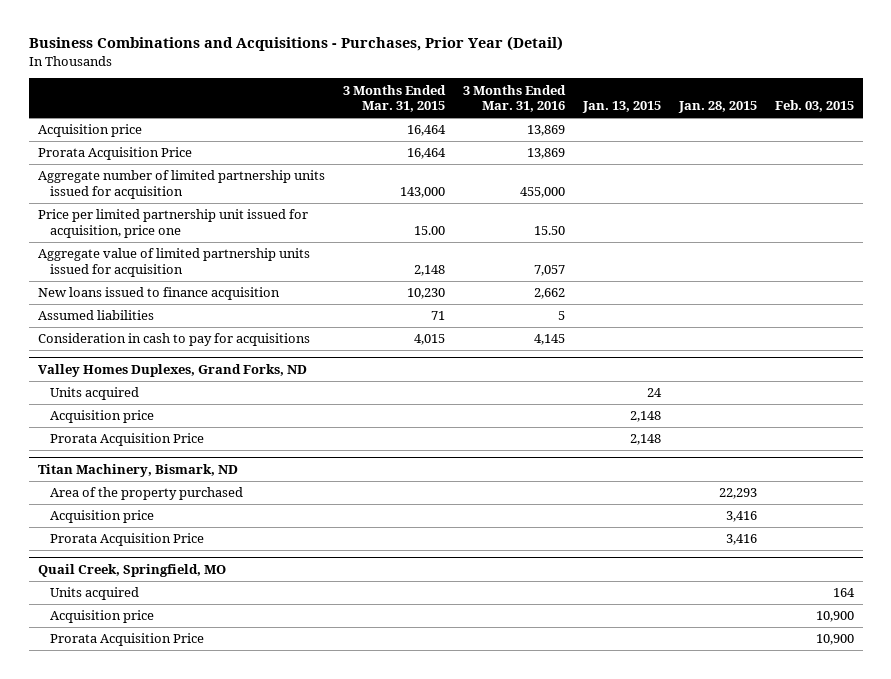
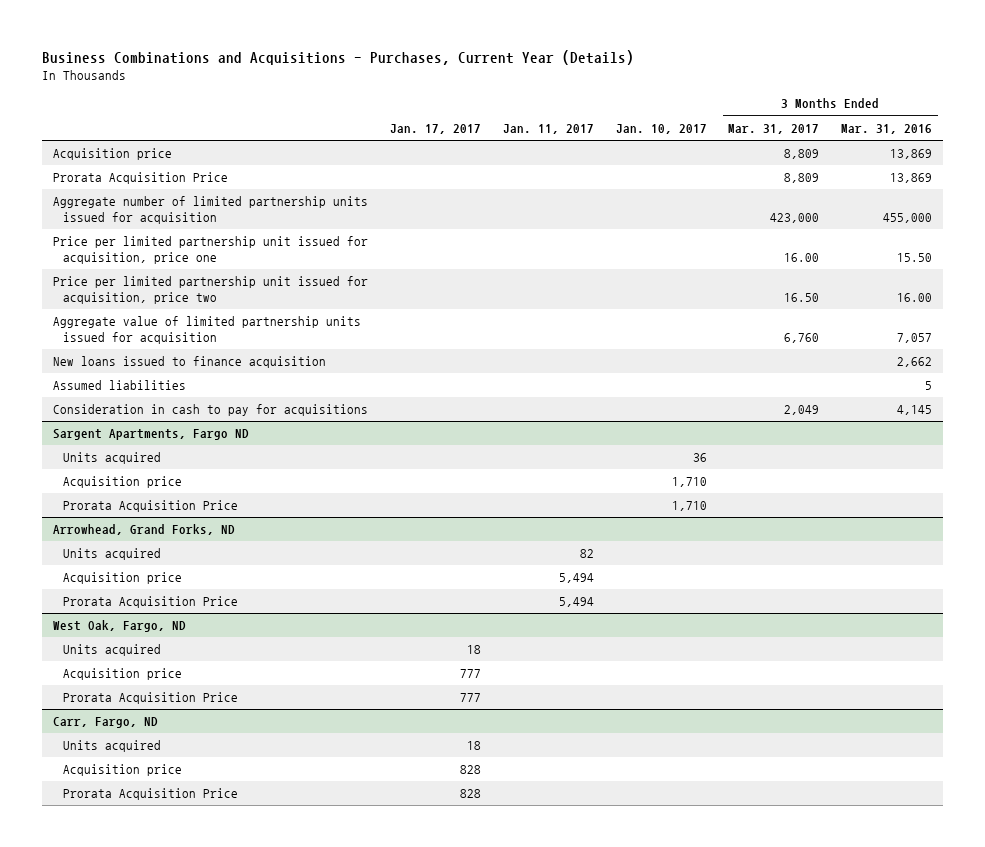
[28,36,563,52] Business Combinations and Acquisitions - Purchases, Prior Year (Detail) -> [42,49,635,65] Business Combinations and Acquisitions - Purchases, Current Year (Details)
[342,84,446,113] 3 Months Ended Mar. 31, 2015 -> none
[581,101,661,114] Jan. 13, 2015 -> none
[677,101,757,114] Jan. 28, 2015 -> none
[774,100,854,113] Feb. 03, 2015 -> none
none -> [389,123,481,134] Jan. 17, 2017
none -> [502,123,594,134] Jan. 11, 2017
none -> [615,123,707,134] Jan. 10, 2017
none -> [728,123,820,134] Mar. 31, 2017
none -> [53,276,369,304] Price per limited partnership unit issued for acquisition, price two
[37,364,307,378] Valley Homes Duplexes, Grand Forks, ND -> none
[49,387,139,401] Units acquired -> none
[49,410,154,424] Acquisition price -> none
[49,433,204,447] Prorata Acquisition Price -> none
[37,464,238,478] Titan Machinery, Bismark, ND -> none
[49,487,243,501] Area of the property purchased -> none
[49,510,154,524] Acquisition price -> none
[49,533,204,547] Prorata Acquisition Price -> none
[37,564,226,578] Quail Creek, Springfield, MO -> none
[49,587,139,601] Units acquired -> none
[49,610,154,624] Acquisition price -> none
[49,633,204,647] Prorata Acquisition Price -> none
none -> [53,429,250,441] Sargent Apartments, Fargo ND
none -> [62,452,161,465] Units acquired
none -> [62,476,182,489] Acquisition price
none -> [62,500,238,513] Prorata Acquisition Price
none -> [53,524,236,536] Arrowhead, Grand Forks, ND
none -> [62,548,161,561] Units acquired
none -> [62,572,182,585] Acquisition price
none -> [62,596,238,609] Prorata Acquisition Price
none -> [53,620,187,633] West Oak, Fargo, ND
none -> [62,644,161,657] Units acquired
none -> [62,668,182,681] Acquisition price
none -> [62,692,238,705] Prorata Acquisition Price
none -> [53,717,159,729] Carr, Fargo, ND
none -> [62,740,161,753] Units acquired
none -> [62,764,182,777] Acquisition price
none -> [62,788,238,801] Prorata Acquisition Price

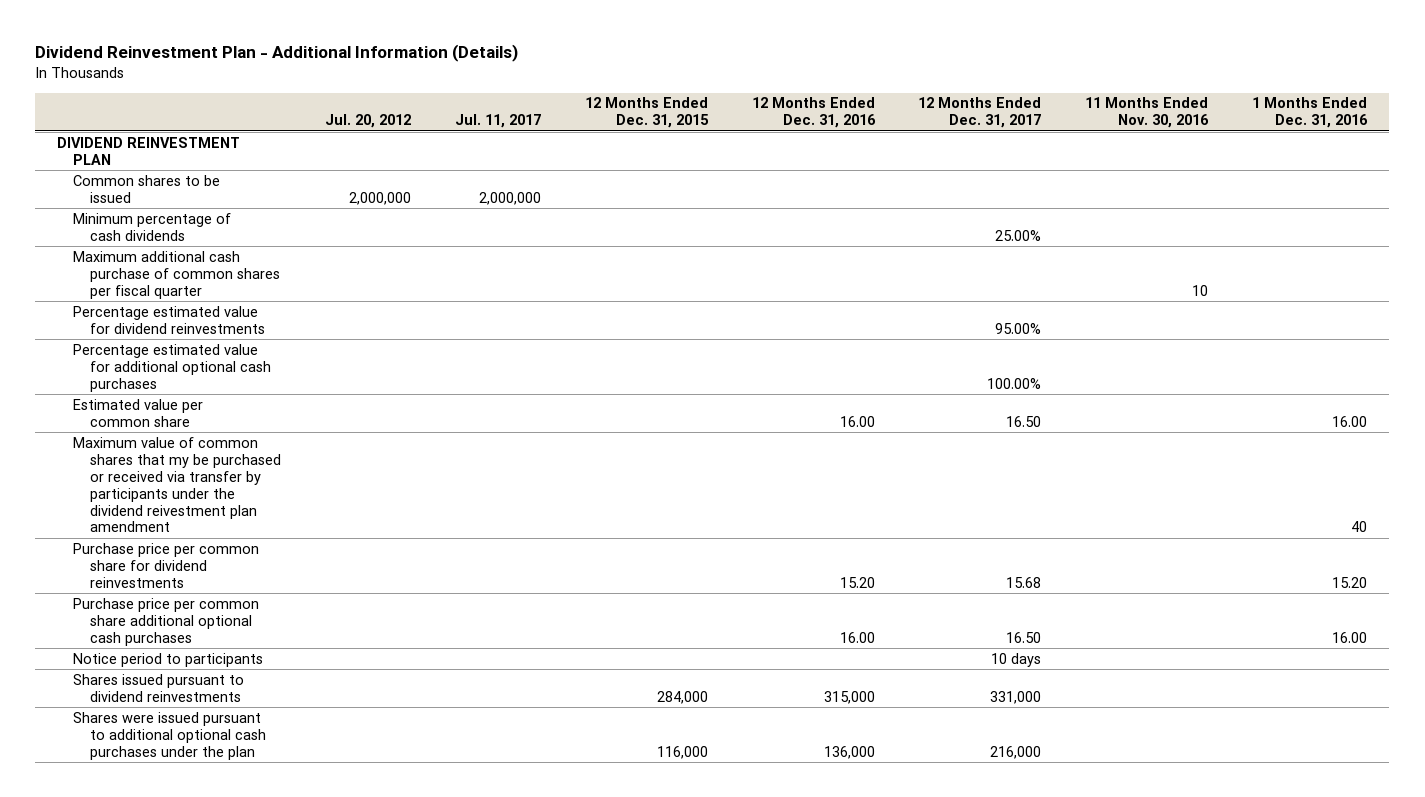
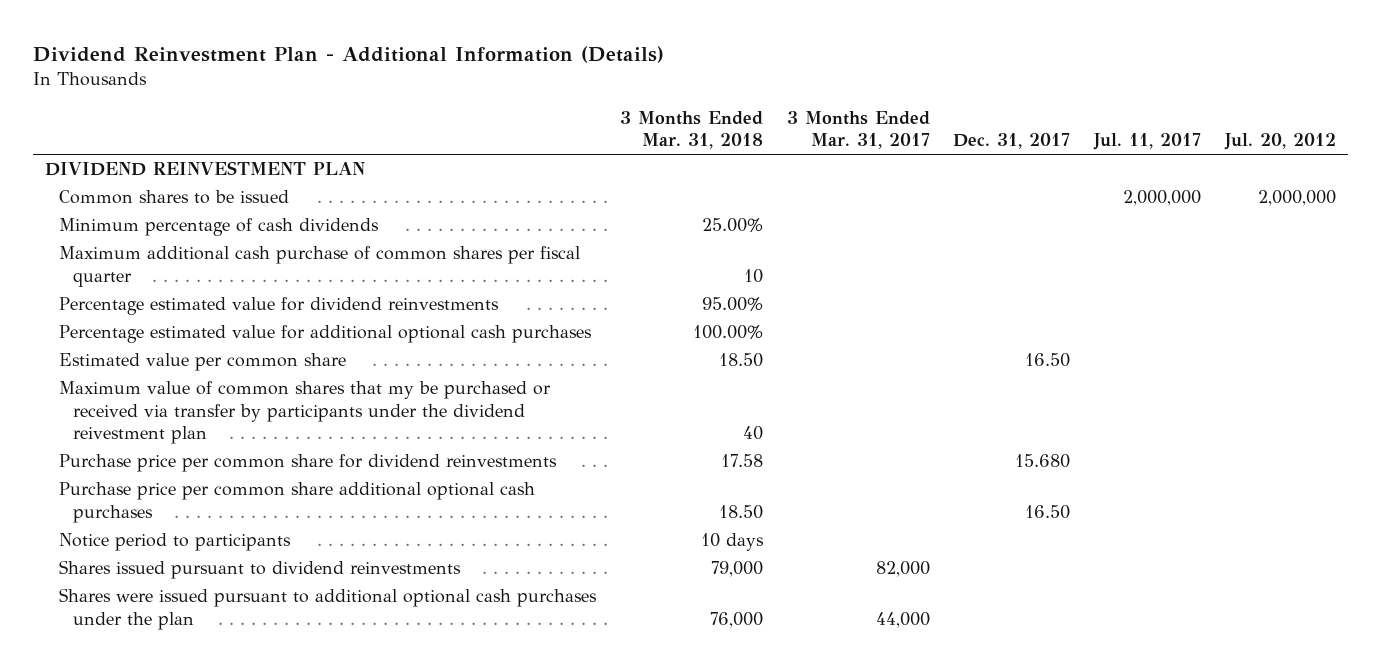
[584,97,709,129] 12 Months Ended Dec. 31, 2015 -> none
[751,97,876,129] 12 Months Ended Dec. 31, 2016 -> none
[918,97,1042,129] 12 Months Ended Dec. 31, 2017 -> none
[1085,97,1210,129] 11 Months Ended Nov. 30, 2016 -> none
[1252,97,1369,129] 1 Months Ended Dec. 31, 2016 -> none
none -> [619,110,763,150] 3 Months Ended Mar. 31, 2018
none -> [786,110,930,150] 3 Months Ended Mar. 31, 2017
none -> [953,133,1071,150] Dec. 31, 2017
[73,436,281,533] Maximum value of common shares that my be purchased or received via transfer by participants under the dividend reivestment plan amendment -> [59,381,552,445] Maximum value of common shares that my be purchased or received via transfer by participants under the dividend reivestment plan

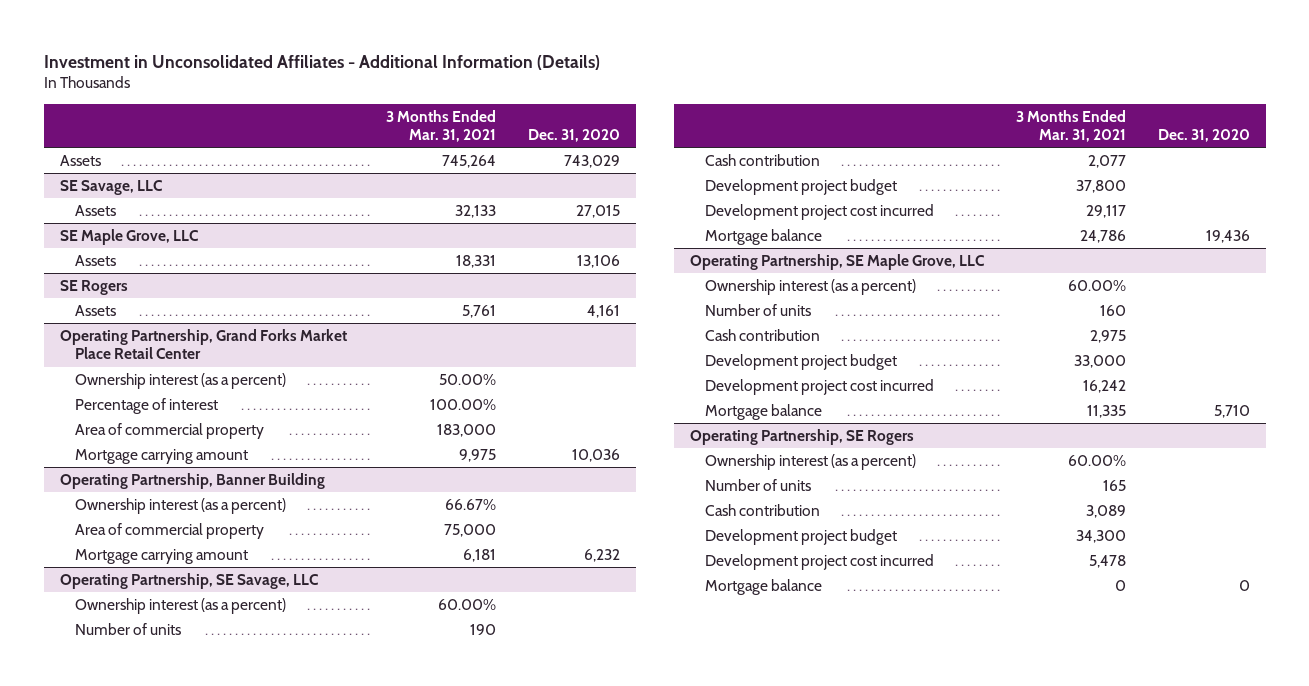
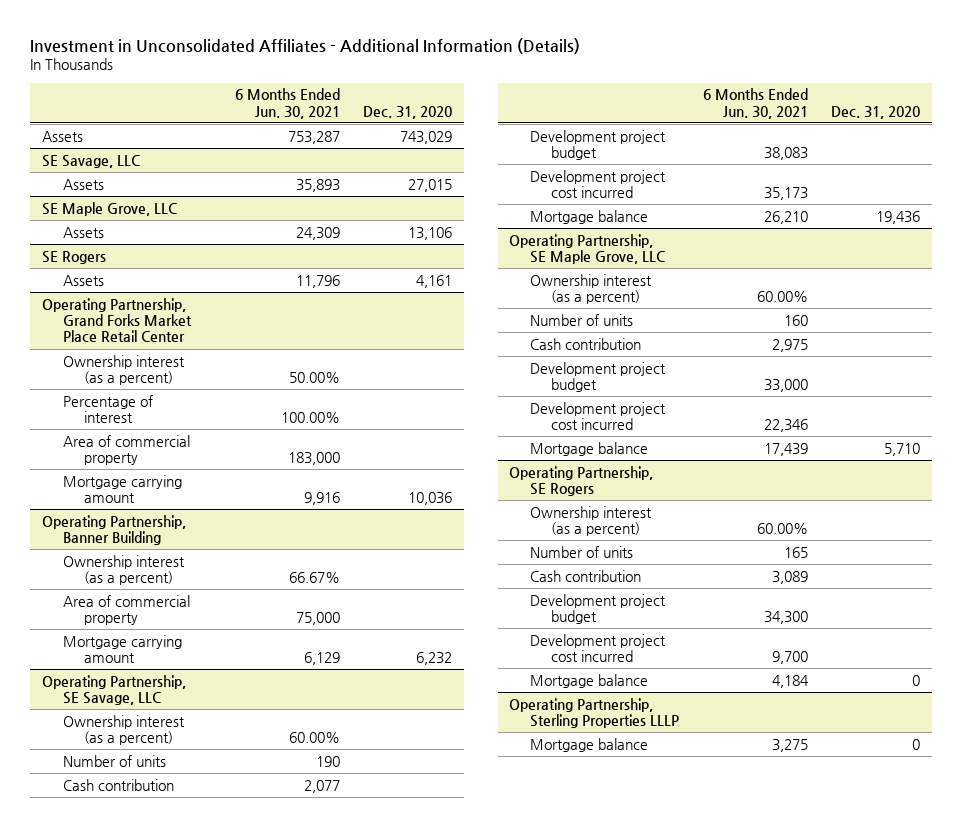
[385,109,496,143] 3 Months Ended Mar. 31, 2021 -> none
none -> [234,88,340,119] 6 Months Ended Jun. 30, 2021
none -> [509,697,680,729] Operating Partnership, Sterling Properties LLLP
none -> [530,737,649,752] Mortgage balance

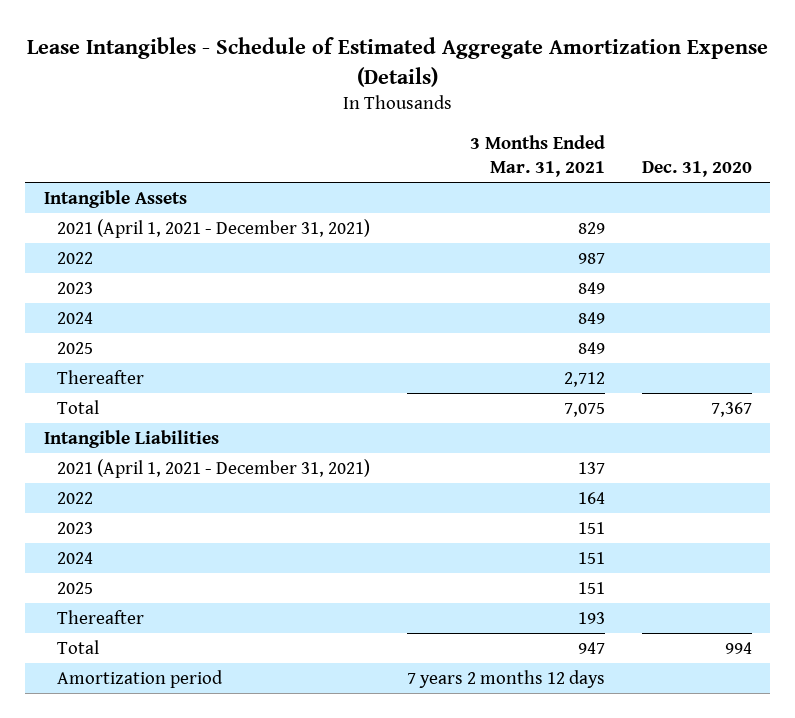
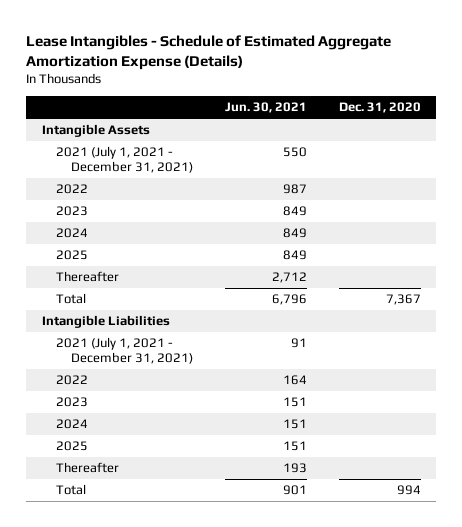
[470,135,606,178] 3 Months Ended Mar. 31, 2021 -> none
none -> [224,102,307,114] Jun. 30, 2021
[57,219,371,239] 2021 (April 1, 2021 - December 31, 2021) -> [56,146,194,174] 2021 (July 1, 2021 - December 31, 2021)
[57,459,371,479] 2021 (April 1, 2021 - December 31, 2021) -> [56,337,194,365] 2021 (July 1, 2021 - December 31, 2021)
[57,670,224,689] Amortization period -> none

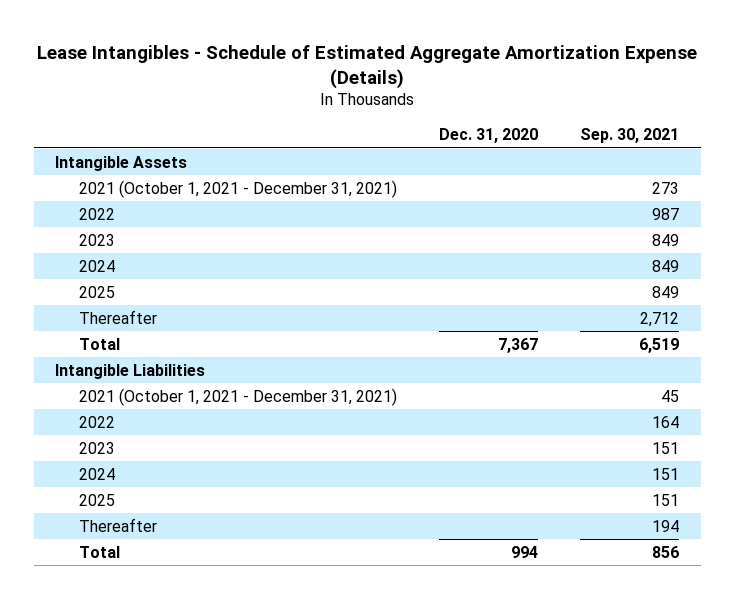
[224,102,307,114] Jun. 30, 2021 -> none
none -> [580,128,680,144] Sep. 30, 2021
[56,146,194,174] 2021 (July 1, 2021 - December 31, 2021) -> [78,179,397,198] 2021 (October 1, 2021 - December 31, 2021)
[56,337,194,365] 2021 (July 1, 2021 - December 31, 2021) -> [78,387,397,406] 2021 (October 1, 2021 - December 31, 2021)

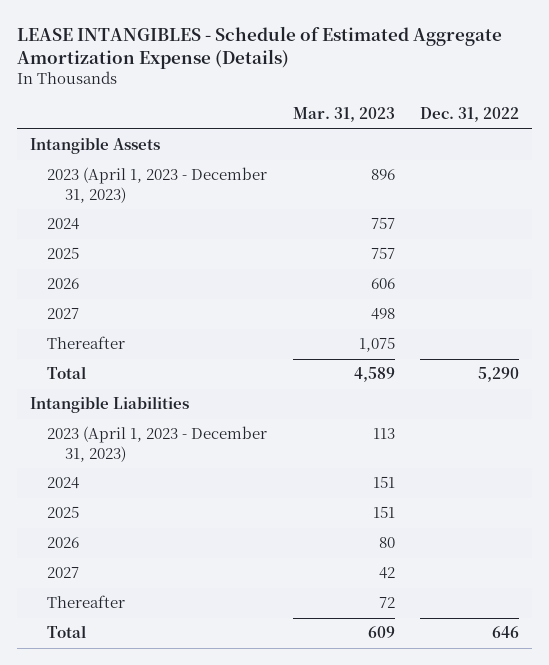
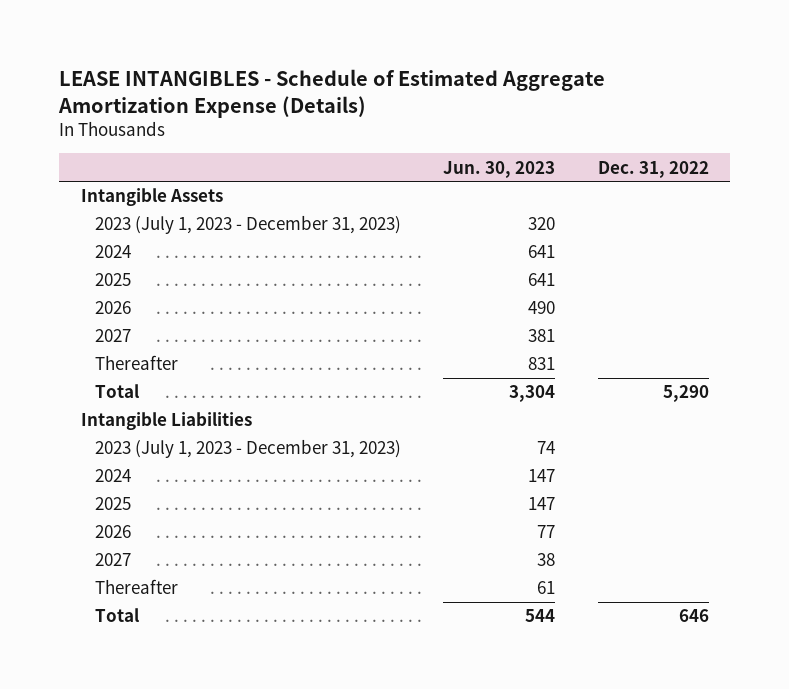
[292,107,395,123] Mar. 31, 2023 -> none
none -> [443,160,556,178] Jun. 30, 2023
[47,167,268,203] 2023 (April 1, 2023 - December 31, 2023) -> [94,215,401,235] 2023 (July 1, 2023 - December 31, 2023)
[47,426,268,462] 2023 (April 1, 2023 - December 31, 2023) -> [94,439,401,459] 2023 (July 1, 2023 - December 31, 2023)

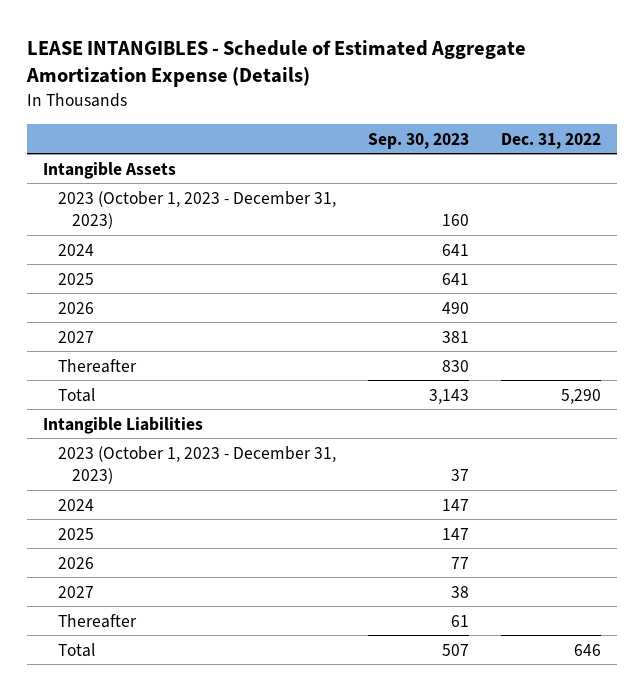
[443,160,556,178] Jun. 30, 2023 -> none
none -> [367,132,469,149] Sep. 30, 2023
[94,215,401,235] 2023 (July 1, 2023 - December 31, 2023) -> [57,190,336,230] 2023 (October 1, 2023 - December 31, 2023)
[94,439,401,459] 2023 (July 1, 2023 - December 31, 2023) -> [57,445,336,485] 2023 (October 1, 2023 - December 31, 2023)

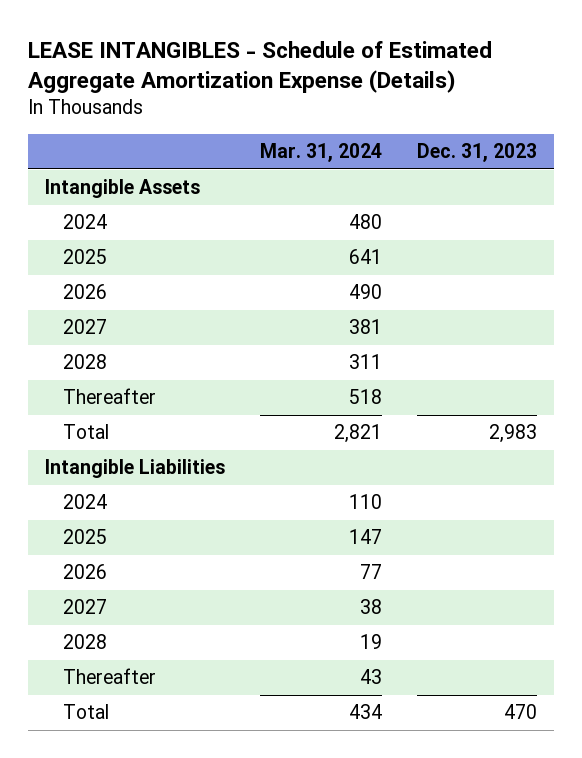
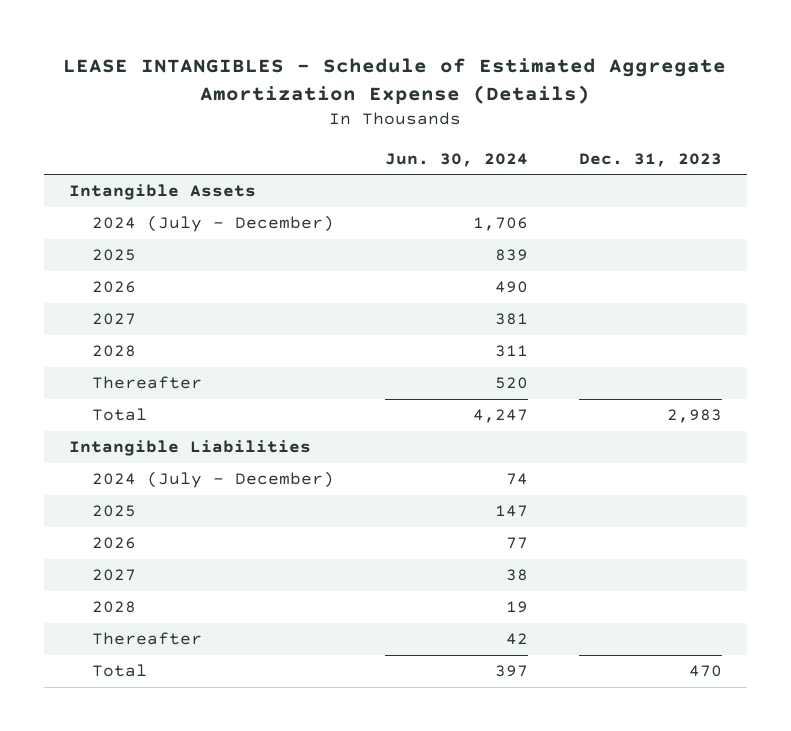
[260,142,383,162] Mar. 31, 2024 -> none
none -> [385,152,529,167] Jun. 30, 2024
[63,214,108,230] 2024 -> [92,215,335,233] 2024 (July - December)
[63,494,108,510] 2024 -> [92,471,335,489] 2024 (July - December)

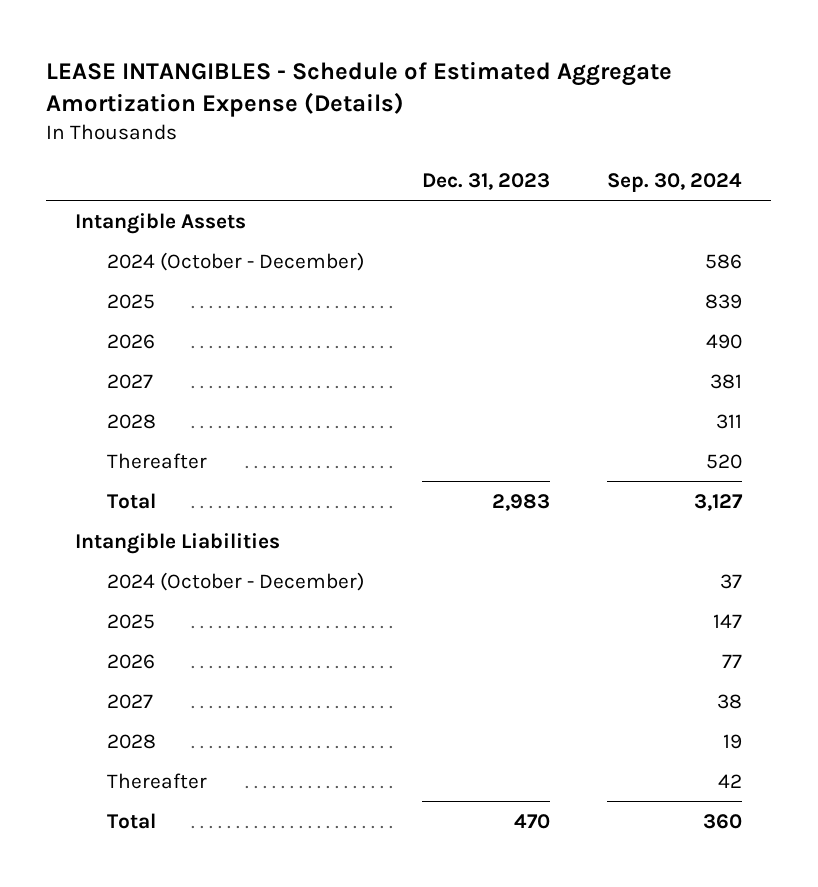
[385,152,529,167] Jun. 30, 2024 -> none
none -> [607,172,743,192] Sep. 30, 2024
[92,215,335,233] 2024 (July - December) -> [107,251,365,271] 2024 (October - December)
[92,471,335,489] 2024 (July - December) -> [107,571,365,591] 2024 (October - December)

